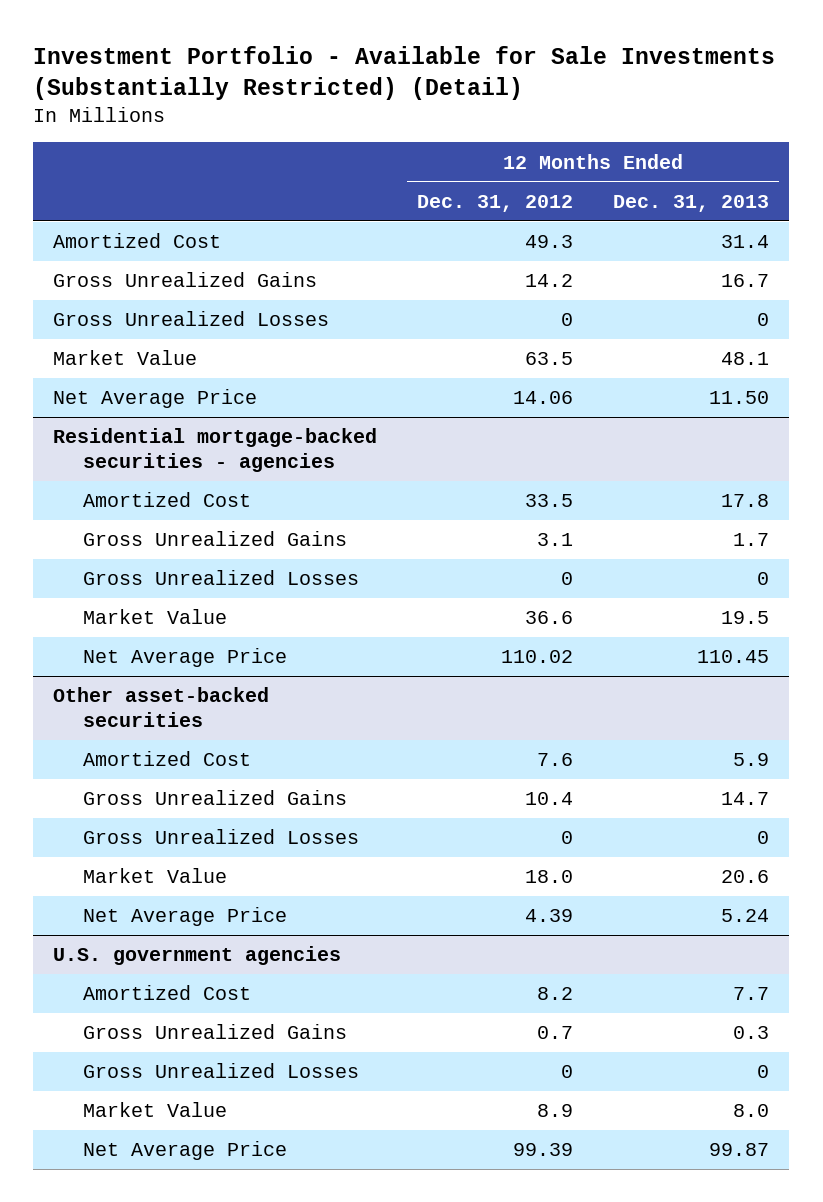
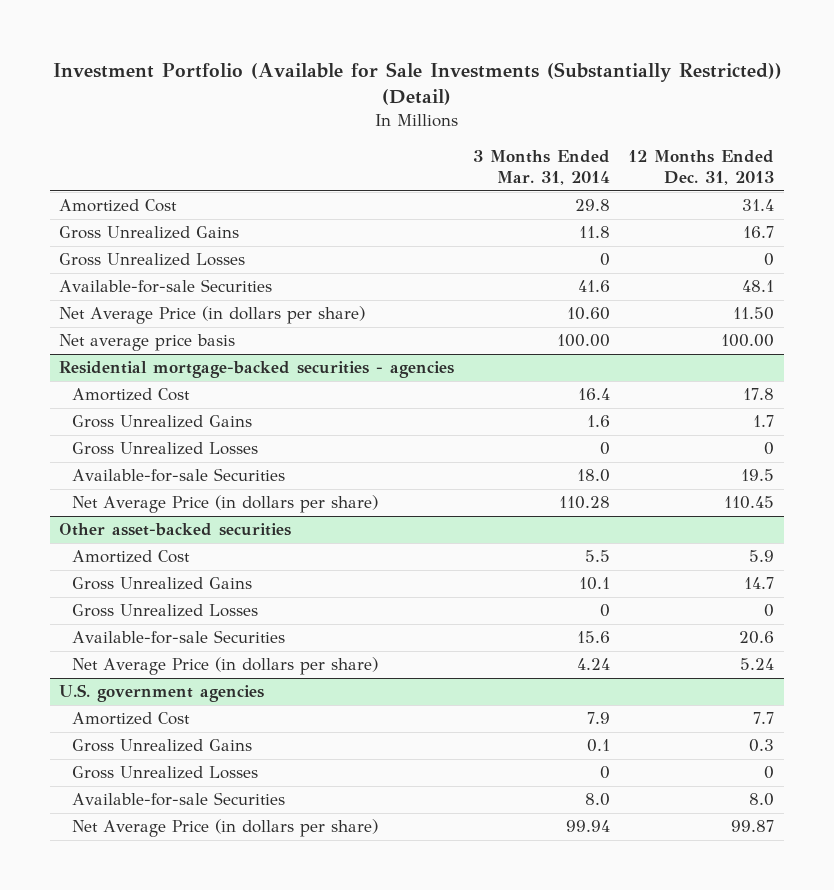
[33,46,776,101] Investment Portfolio - Available for Sale Investments (Substantially Restricted) (Detail) -> [52,61,782,106] Investment Portfolio (Available for Sale Investments (Substantially Restricted)) (Detail)
[417,194,574,212] Dec. 31, 2012 -> none
none -> [472,150,610,185] 3 Months Ended Mar. 31, 2014
[53,350,198,366] Market Value -> [59,279,273,294] Available-for-sale Securities
[53,389,258,409] Net Average Price -> [59,306,366,325] Net Average Price (in dollars per share)
none -> [59,334,236,352] Net average price basis
[83,609,228,625] Market Value -> [71,468,285,483] Available-for-sale Securities
[83,648,288,668] Net Average Price -> [71,495,378,514] Net Average Price (in dollars per share)
[83,868,228,884] Market Value -> [71,630,285,645] Available-for-sale Securities
[83,907,288,927] Net Average Price -> [71,657,378,676] Net Average Price (in dollars per share)
[83,1102,228,1118] Market Value -> [71,792,285,807] Available-for-sale Securities
[83,1141,288,1161] Net Average Price -> [71,819,378,838] Net Average Price (in dollars per share)

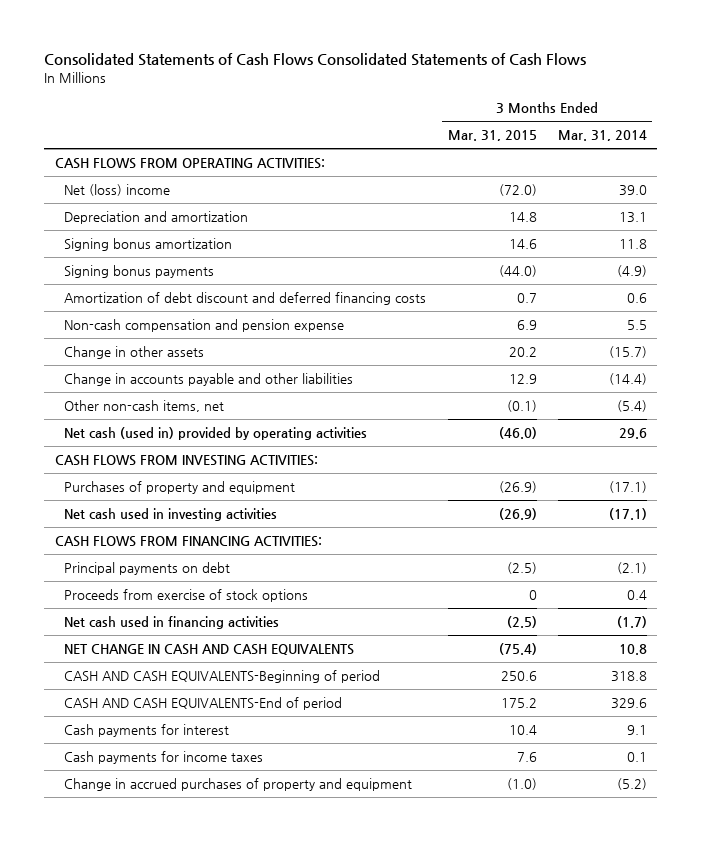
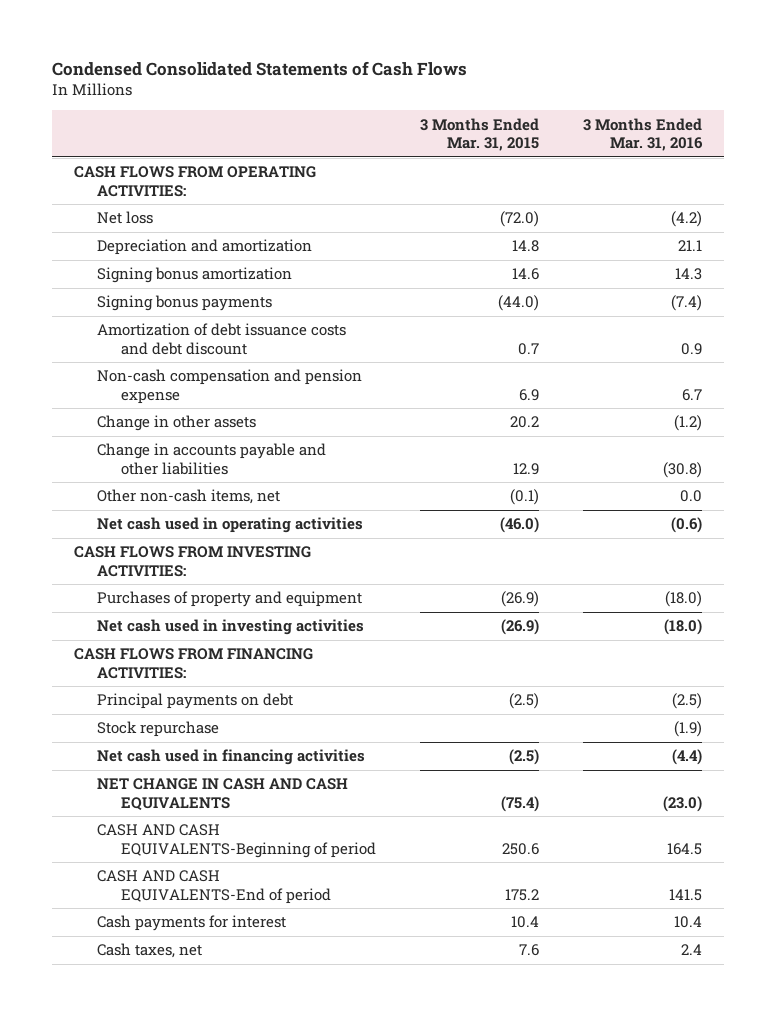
[44,53,587,67] Consolidated Statements of Cash Flows Consolidated Statements of Cash Flows -> [51,60,467,76] Condensed Consolidated Statements of Cash Flows
[557,130,647,142] Mar. 31, 2014 -> none
none -> [582,117,703,151] 3 Months Ended Mar. 31, 2016
[64,183,171,196] Net (loss) income -> [97,211,154,225] Net loss
[64,291,427,305] Amortization of debt discount and deferred financing costs -> [97,323,347,355] Amortization of debt issuance costs and debt discount
[64,426,368,440] Net cash (used in) provided by operating activities -> [97,517,364,534] Net cash used in operating activities
[64,588,309,602] Proceeds from exercise of stock options -> none
none -> [97,721,220,738] Stock repurchase
[64,777,413,791] Change in accrued purchases of property and equipment -> none
[64,750,264,764] Cash payments for income taxes -> [97,943,203,959] Cash taxes, net

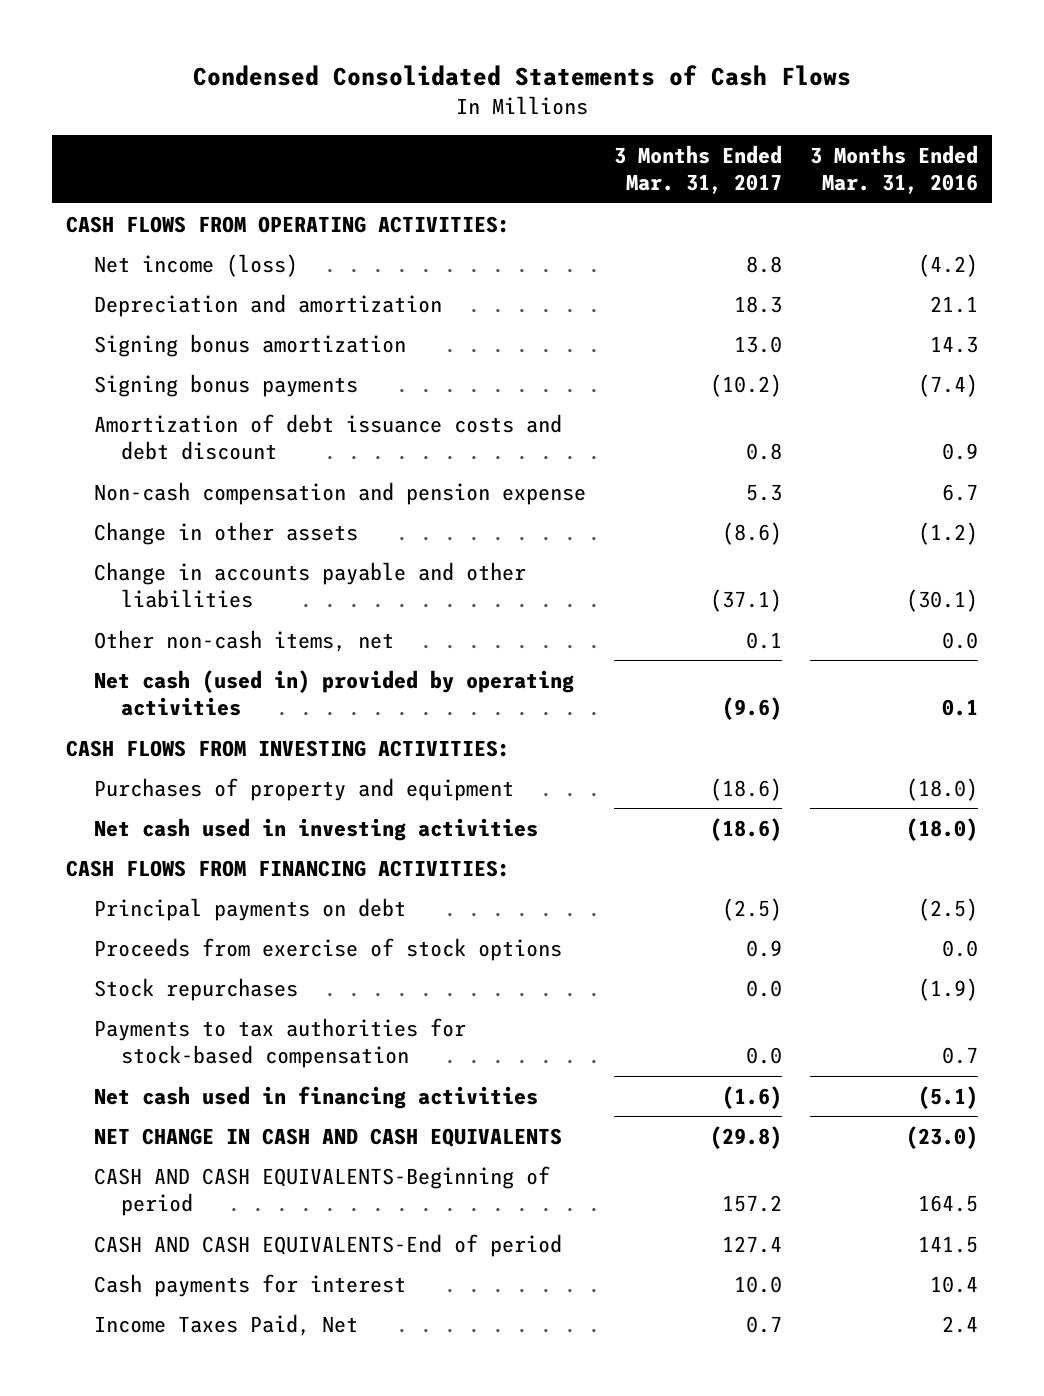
[419,117,539,151] 3 Months Ended Mar. 31, 2015 -> none
none -> [613,144,782,195] 3 Months Ended Mar. 31, 2017
[97,211,154,225] Net loss -> [93,253,298,277] Net income (loss)
[662,461,702,478] (30.8) -> [906,589,979,613] (30.1)
[97,517,364,534] Net cash used in operating activities -> [93,669,574,717] Net cash (used in) provided by operating activities
[670,517,702,534] (0.6) -> [942,699,979,717] 0.1
none -> [93,937,562,961] Proceeds from exercise of stock options
[97,721,220,738] Stock repurchase -> [93,977,298,1001] Stock repurchases
none -> [93,1017,466,1069] Payments to tax authorities for stock-based compensation
[671,749,702,766] (4.4) -> [918,1085,979,1109] (5.1)
[97,943,203,959] Cash taxes, net -> none
none -> [93,1313,358,1336] Income Taxes Paid, Net

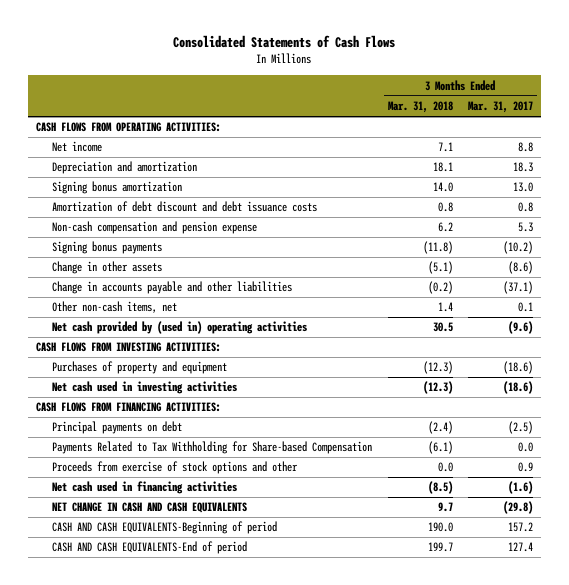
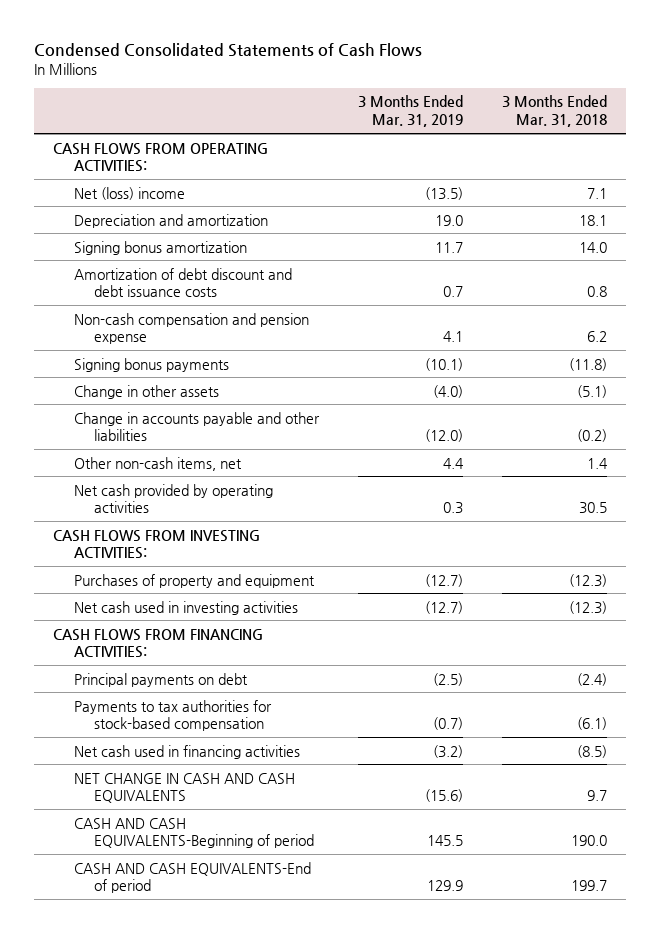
[173,34,396,48] Consolidated Statements of Cash Flows -> [33,43,422,58] Condensed Consolidated Statements of Cash Flows
[468,101,534,114] Mar. 31, 2017 -> none
none -> [357,95,463,128] 3 Months Ended Mar. 31, 2019
[51,141,102,153] Net income -> [73,186,185,200] Net (loss) income
[51,321,307,335] Net cash provided by (used in) operating activities -> [73,483,273,514] Net cash provided by operating activities
[51,461,298,475] Proceeds from exercise of stock options and other -> none
[51,441,372,455] Payments Related to Tax Withholding for Share-based Compensation -> [73,699,272,732] Payments to tax authorities for stock-based compensation

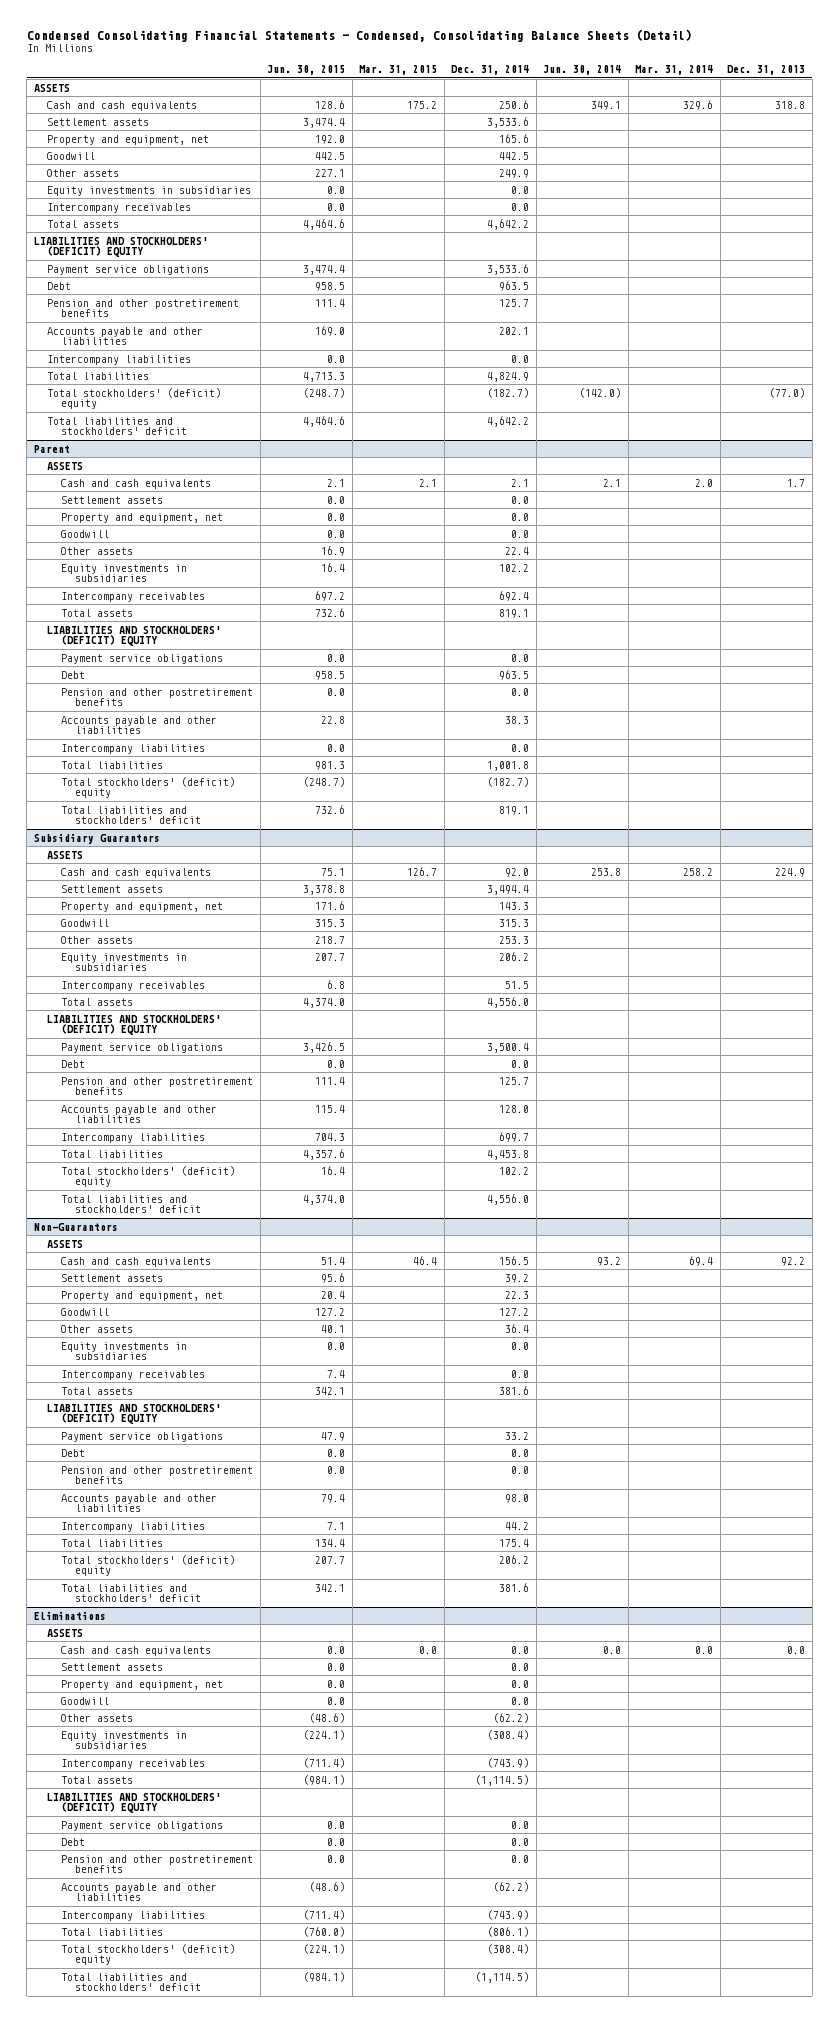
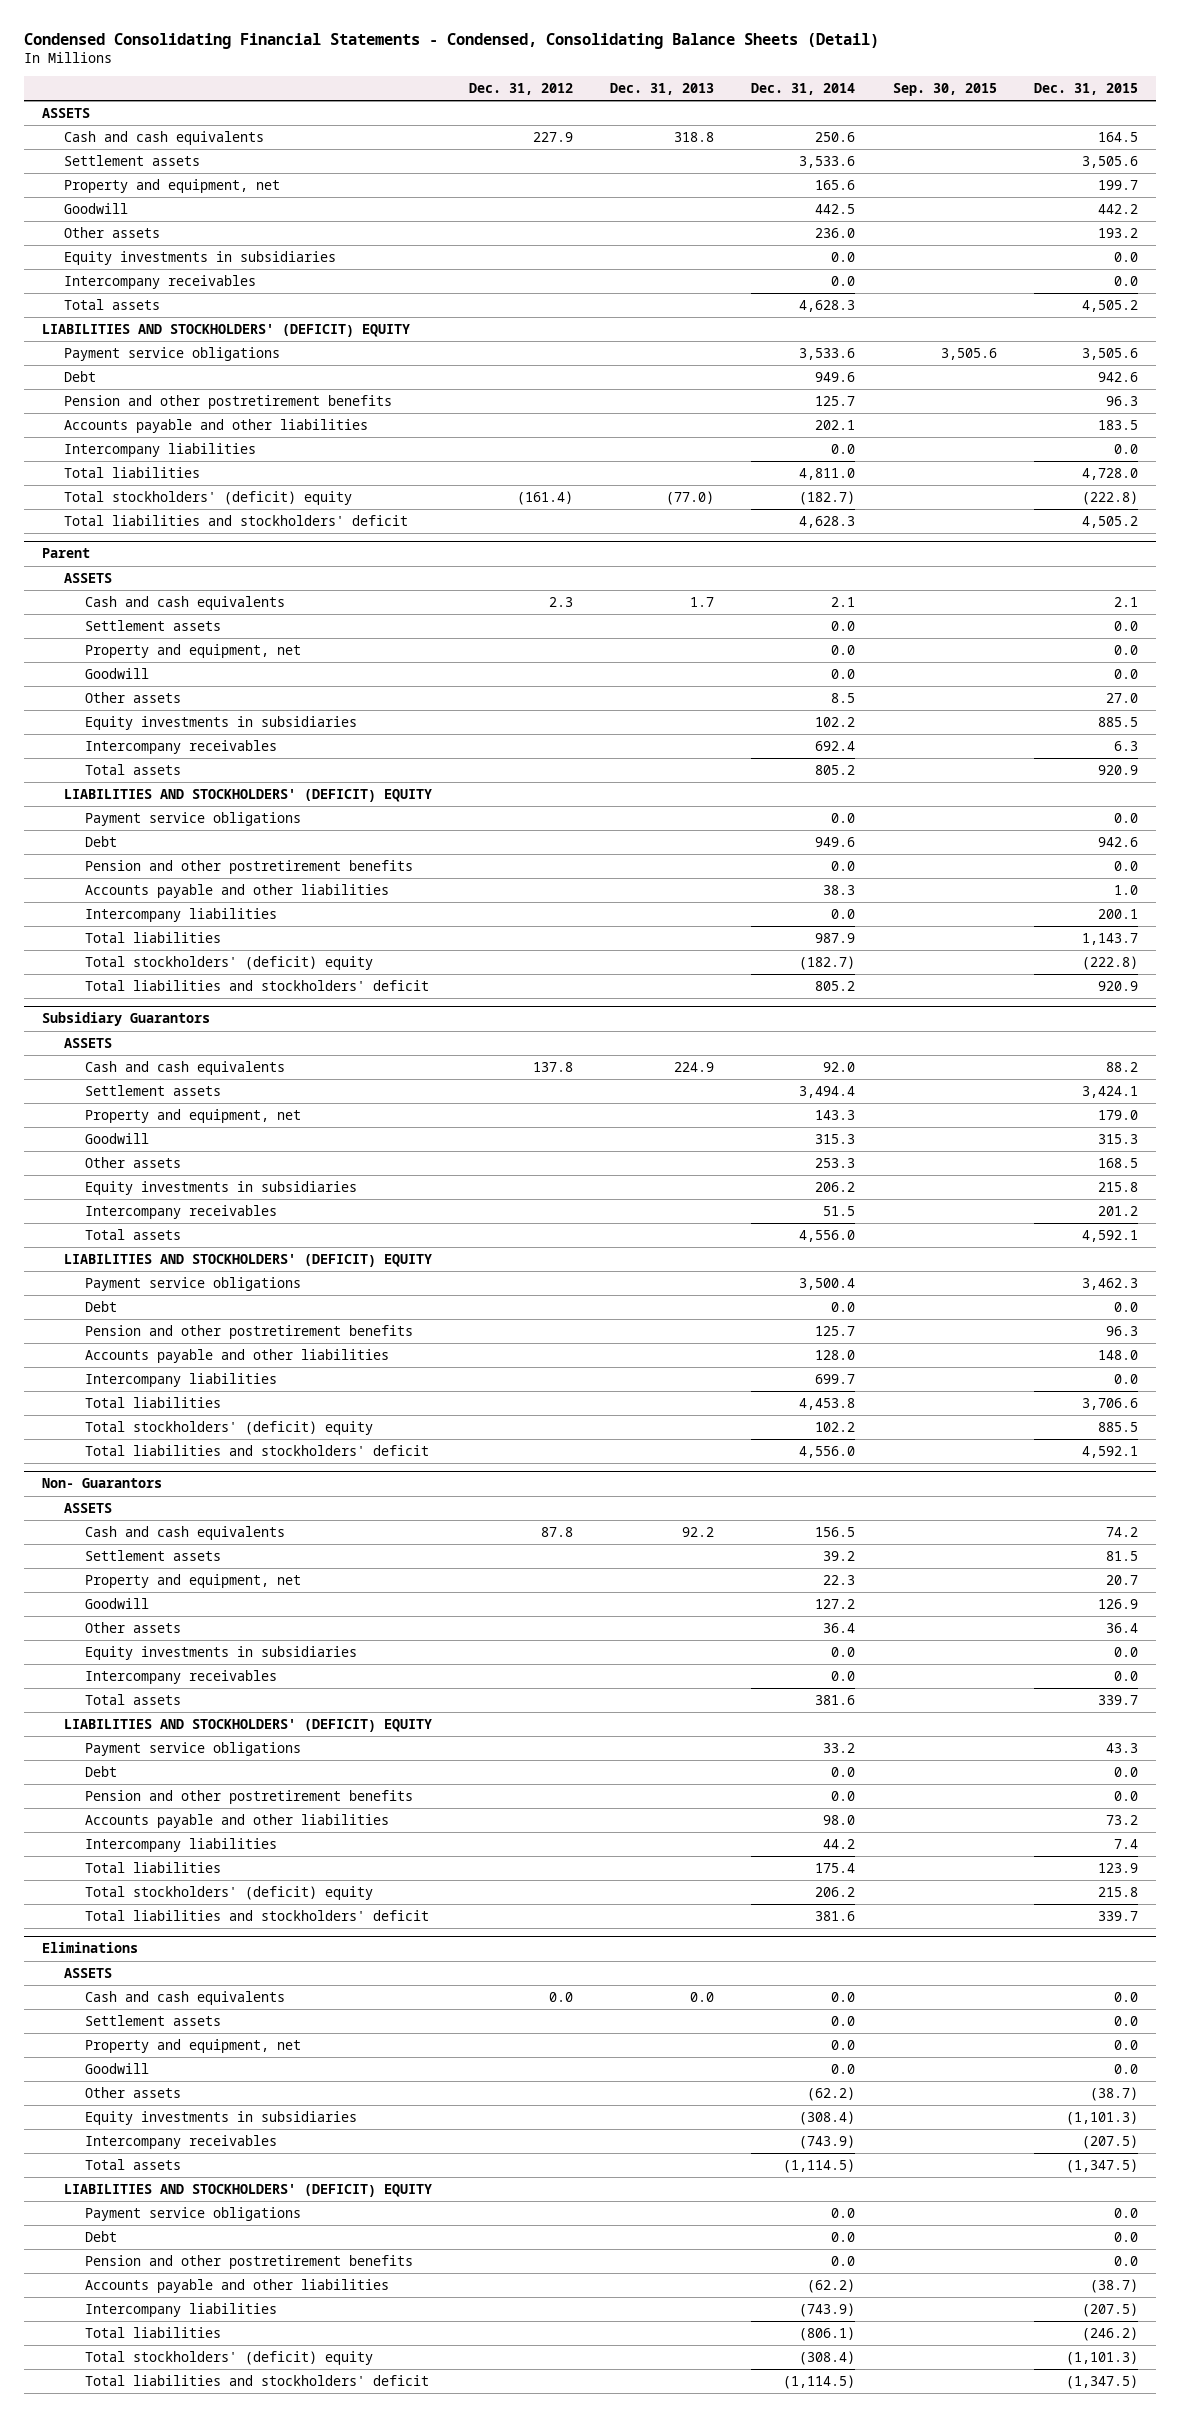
[267,65,346,76] Jun. 30, 2015 -> none
[359,65,438,76] Mar. 31, 2015 -> none
[543,65,622,76] Jun. 30, 2014 -> none
[635,65,714,76] Mar. 31, 2014 -> none
none -> [469,82,574,95] Dec. 31, 2012
none -> [892,82,997,96] Sep. 30, 2015
none -> [1033,82,1138,95] Dec. 31, 2015
[499,168,530,178] 249.9 -> [815,227,856,238] 236.0
[487,218,530,230] 4,642.2 -> [799,299,856,312] 4,628.3
[499,280,530,291] 963.5 -> [815,371,856,382] 949.6
[487,371,530,382] 4,824.9 -> [799,467,856,480] 4,811.0
[487,415,530,427] 4,642.2 -> [799,515,856,528] 4,628.3
[505,546,530,555] 22.4 -> [831,692,856,703] 8.5
[499,608,530,618] 819.1 -> [815,764,856,775] 805.2
[499,669,530,680] 963.5 -> [815,836,856,847] 949.6
[487,760,530,771] 1,001.8 -> [815,932,856,943] 987.9
[499,805,530,815] 819.1 -> [815,980,856,991] 805.2
[33,1222,118,1231] Non-Guarantors -> [42,1478,163,1489] Non- Guarantors

